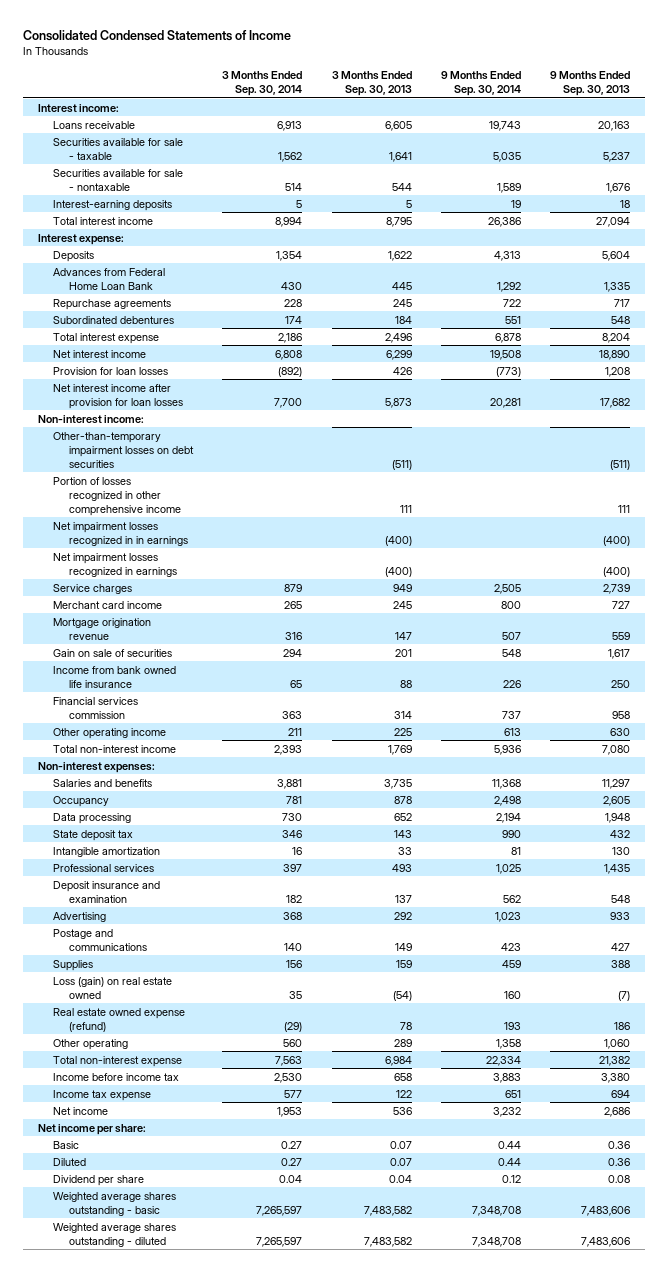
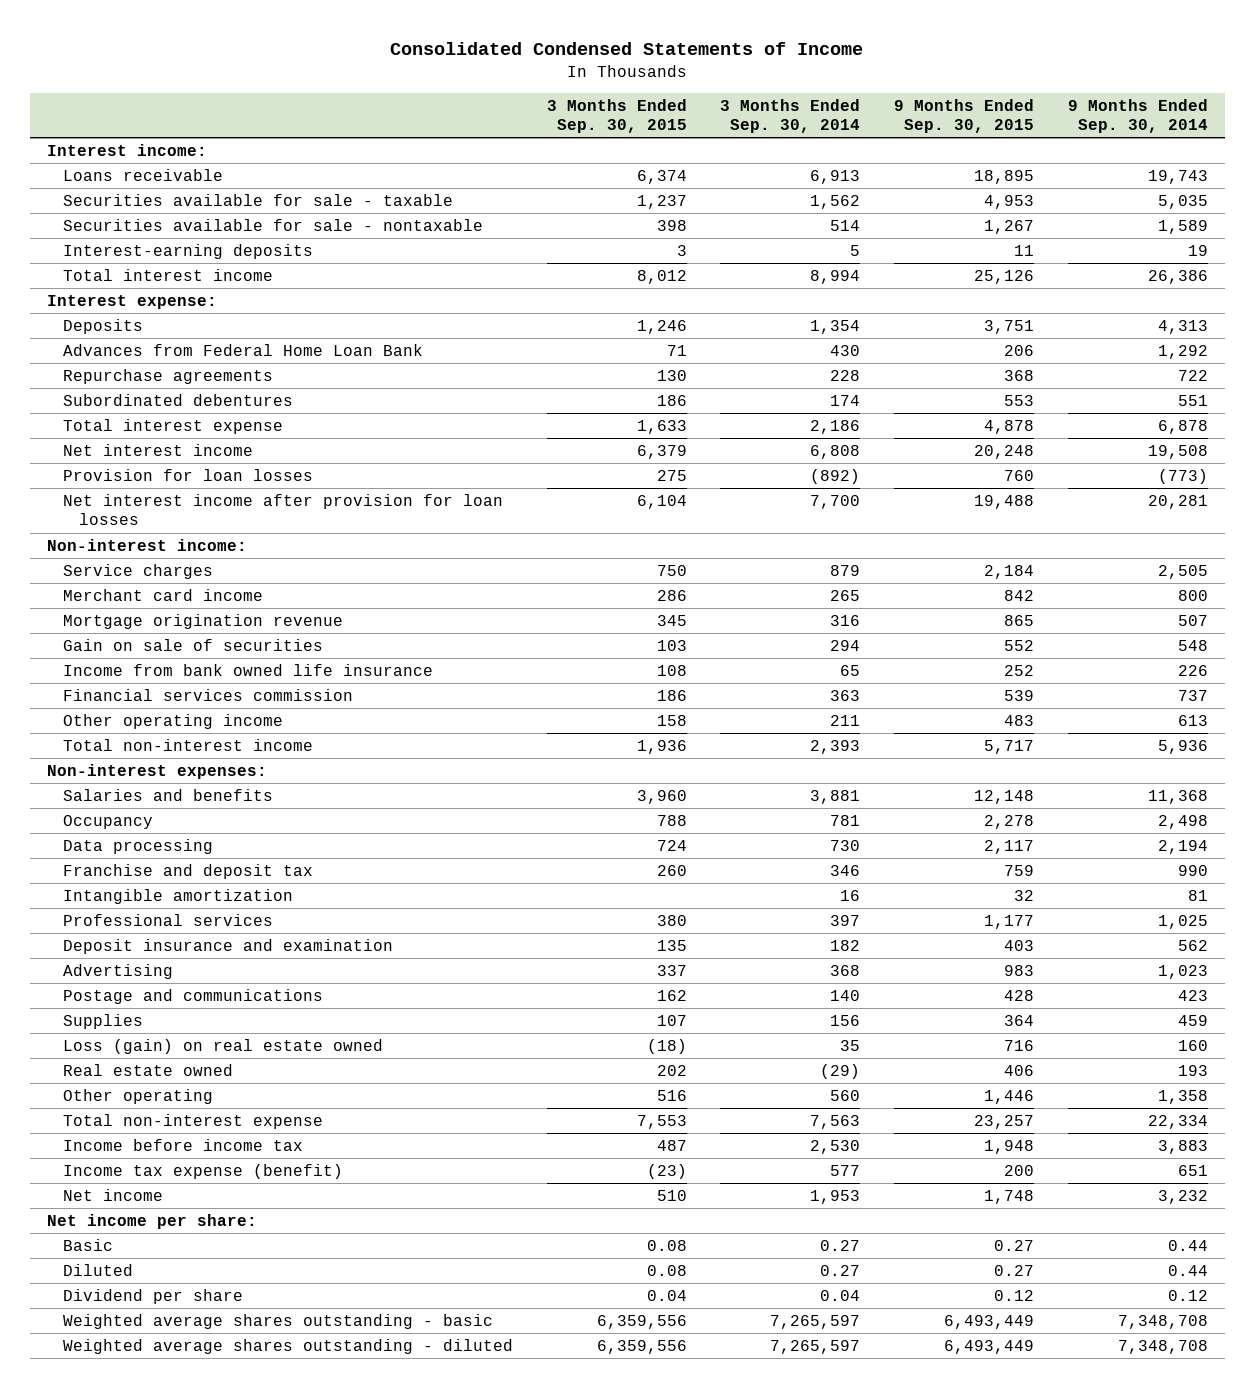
[331,71,412,97] 3 Months Ended Sep. 30, 2013 -> none
[550,71,631,97] 9 Months Ended Sep. 30, 2013 -> none
none -> [546,98,687,134] 3 Months Ended Sep. 30, 2015
none -> [894,98,1035,134] 9 Months Ended Sep. 30, 2015
[53,431,195,468] Other-than-temporary impairment losses on debt securities -> none
[53,476,182,516] Portion of losses recognized in other comprehensive income -> none
[53,521,189,546] Net impairment losses recognized in in earnings -> none
[53,552,178,577] Net impairment losses recognized in earnings -> none
[53,829,134,841] State deposit tax -> [63,863,314,879] Franchise and deposit tax
[53,1007,186,1032] Real estate owned expense (refund) -> [63,1063,234,1076] Real estate owned
[53,1089,152,1101] Income tax expense -> [63,1163,344,1179] Income tax expense (benefit)

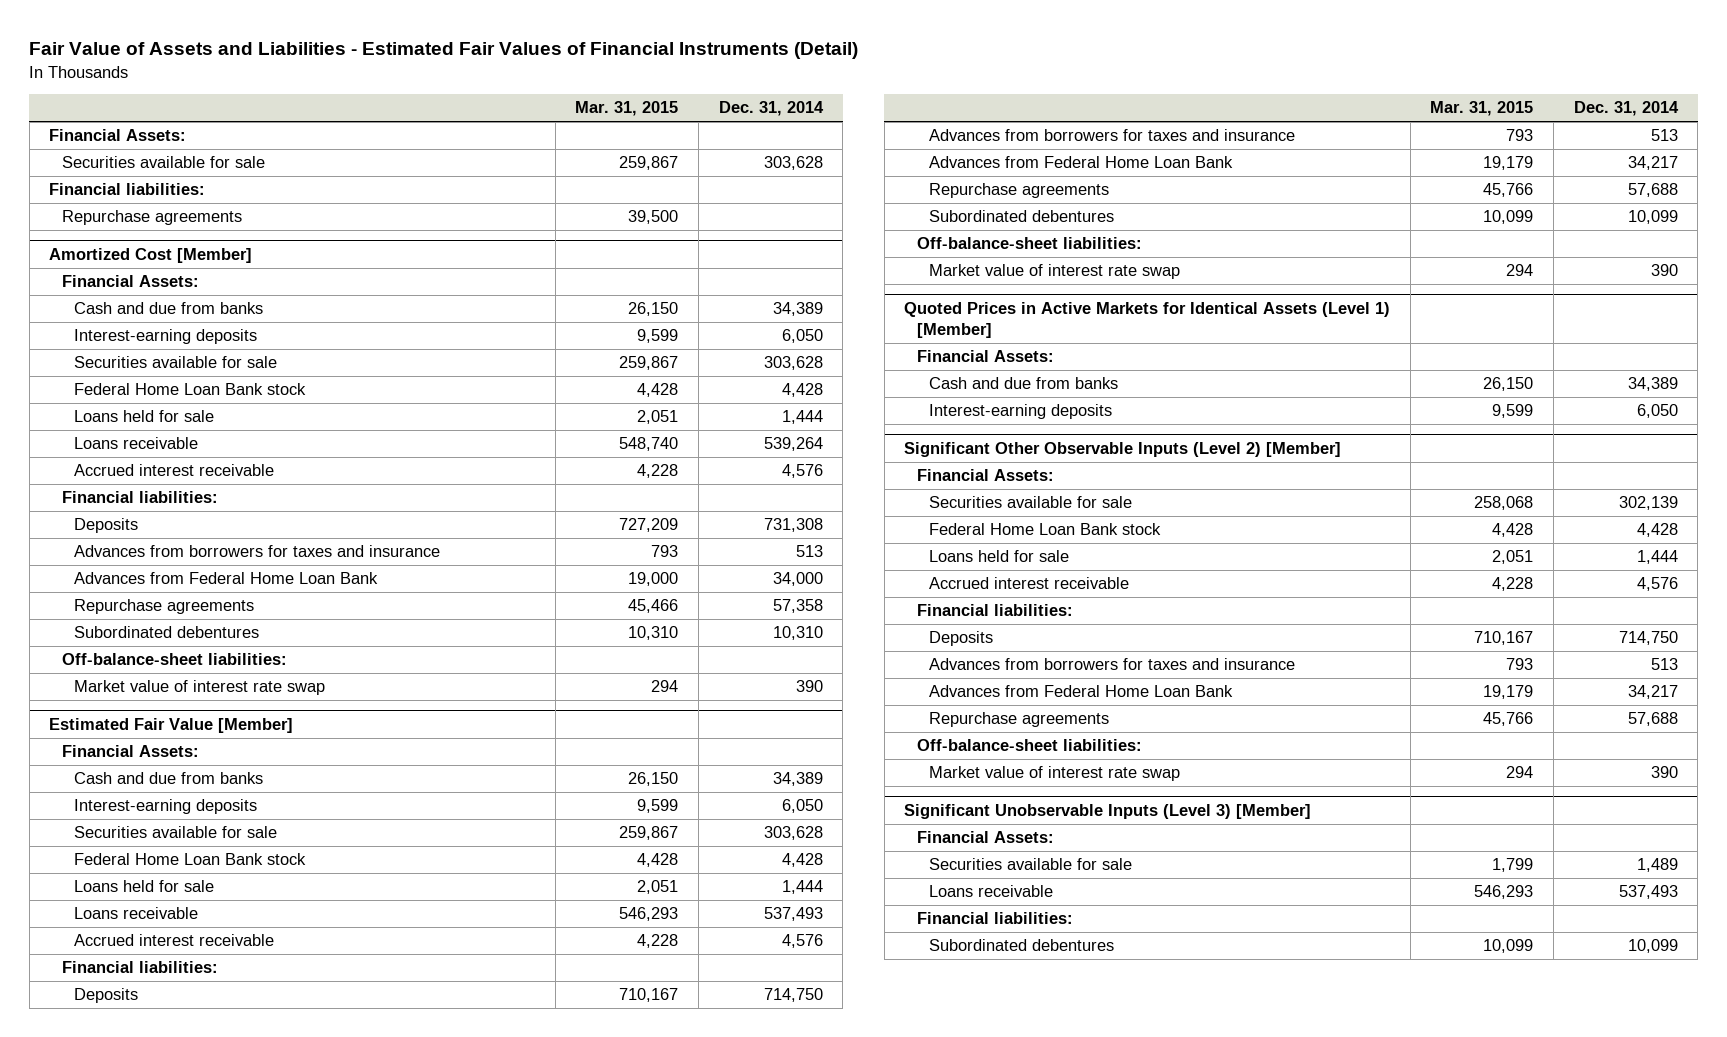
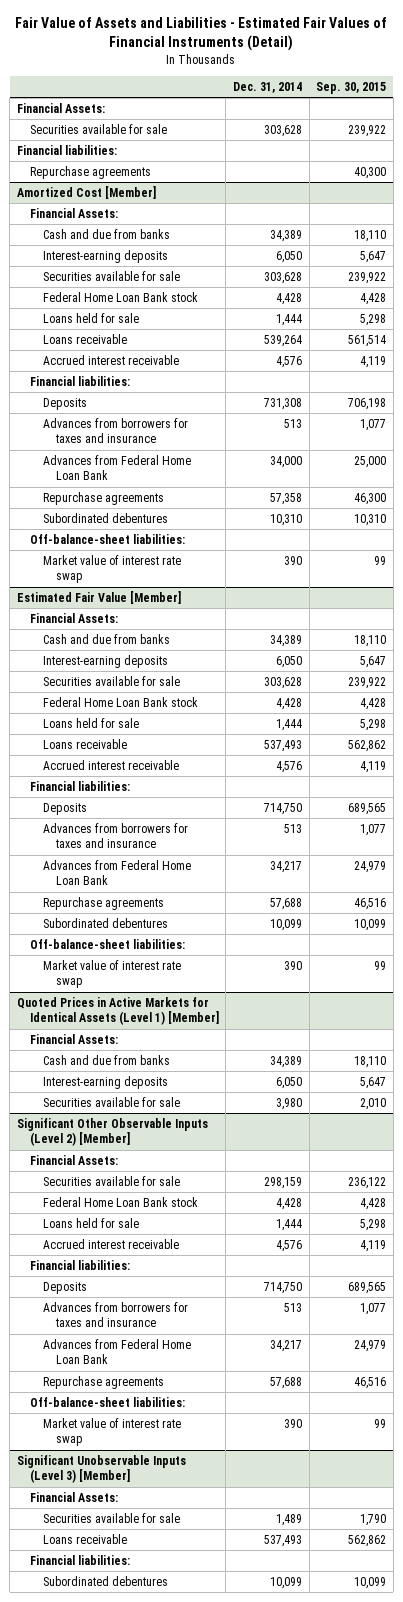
[575,101,679,117] Mar. 31, 2015 -> none
none -> [316,81,387,94] Sep. 30, 2015
none -> [42,1097,180,1108] Securities available for sale
[1618,496,1678,511] 302,139 -> [263,1177,302,1190] 298,159

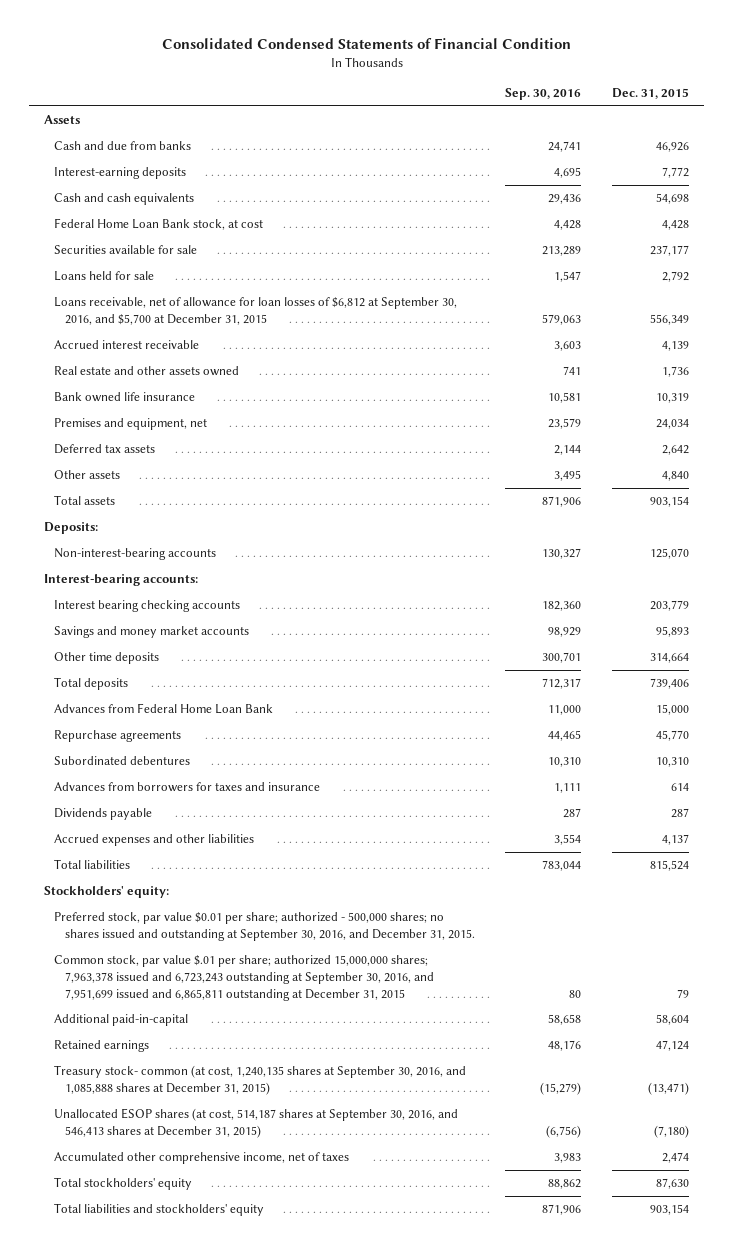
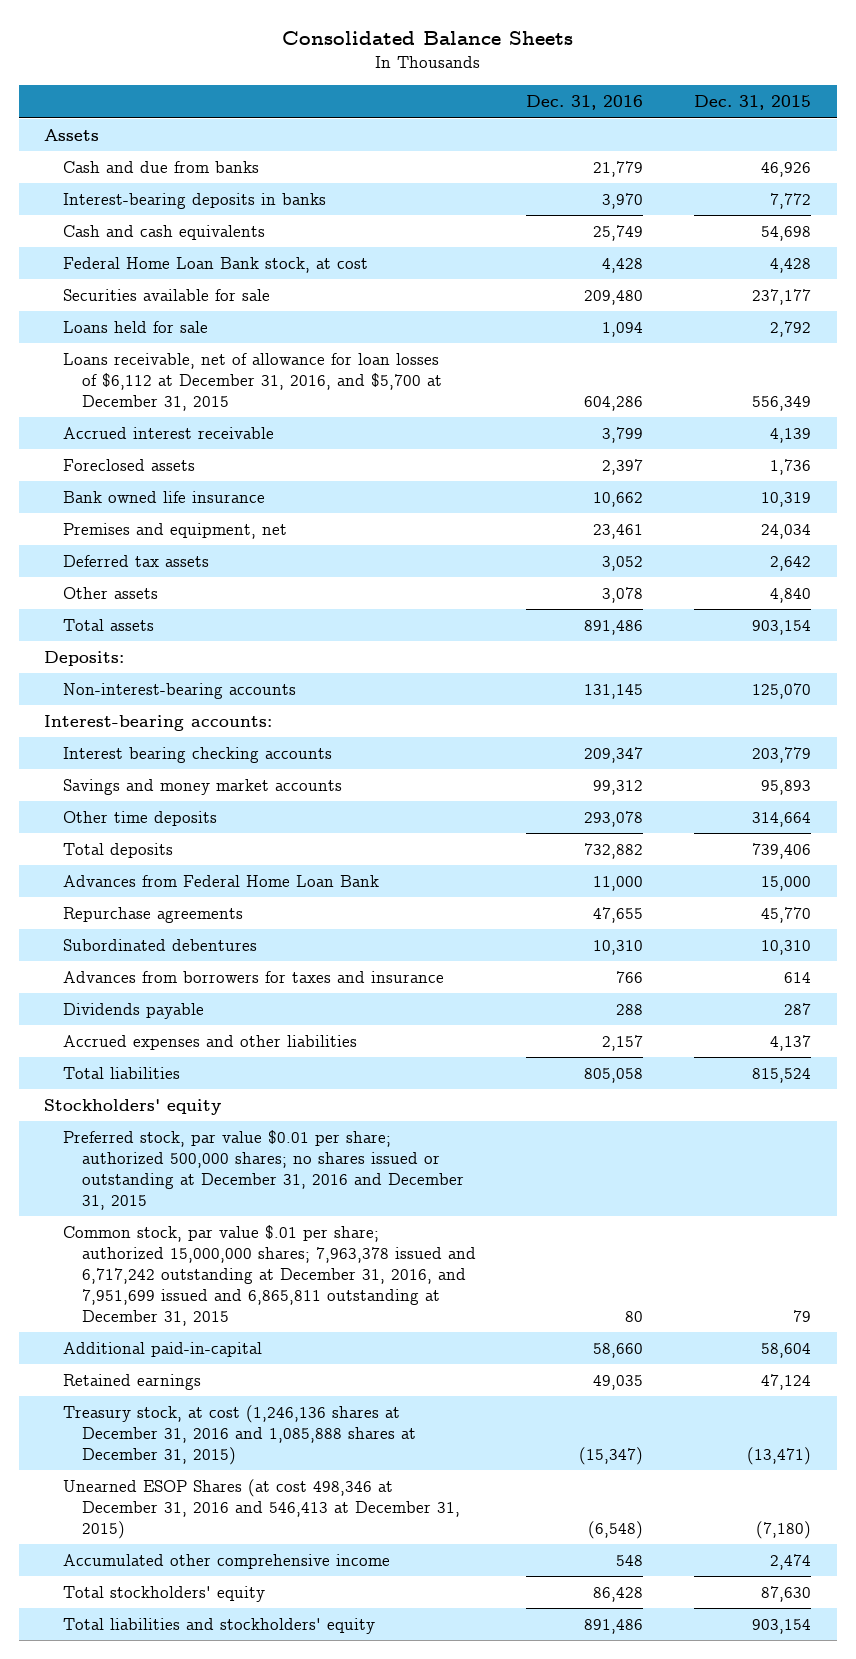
[161,37,571,49] Consolidated Condensed Statements of Financial Condition -> [281,31,573,46] Consolidated Balance Sheets
[505,88,582,101] Sep. 30, 2016 -> none
none -> [526,95,644,111] Dec. 31, 2016
[54,167,187,180] Interest-earning deposits -> [63,193,327,210] Interest-bearing deposits in banks
[54,297,458,325] Loans receivable, net of allowance for loan losses of $6,812 at September 30, 2016, and $5,700 at December 31, 2015 -> [63,353,442,412] Loans receivable, net of allowance for loan losses of $6,112 at December 31, 2016, and $5,700 at December 31, 2015
[54,366,240,377] Real estate and other assets owned -> [63,459,196,472] Foreclosed assets
[43,886,169,899] Stockholders' equity: -> [44,1099,222,1116] Stockholders' equity
[54,912,475,941] Preferred stock, par value $0.01 per share; authorized - 500,000 shares; no shares issued and outstanding at September 30, 2016, and December 31, 2015. -> [63,1130,464,1211] Preferred stock, par value $0.01 per share; authorized 500,000 shares; no shares issued or outstanding at December 31, 2016 and December 31, 2015
[54,955,434,1001] Common stock, par value $.01 per share; authorized 15,000,000 shares; 7,963,378 issued and 6,723,243 outstanding at September 30, 2016, and 7,951,699 issued and 6,865,811 outstanding at December 31, 2015 -> [63,1225,476,1327] Common stock, par value $.01 per share; authorized 15,000,000 shares; 7,963,378 issued and 6,717,242 outstanding at December 31, 2016, and 7,951,699 issued and 6,865,811 outstanding at December 31, 2015
[54,1065,467,1095] Treasury stock- common (at cost, 1,240,135 shares at September 30, 2016, and 1,085,888 shares at December 31, 2015) -> [63,1405,416,1466] Treasury stock, at cost (1,246,136 shares at December 31, 2016 and 1,085,888 shares at December 31, 2015)
[54,1108,459,1138] Unallocated ESOP shares (at cost, 514,187 shares at September 30, 2016, and 546,413 shares at December 31, 2015) -> [63,1479,460,1540] Unearned ESOP Shares (at cost 498,346 at December 31, 2016 and 546,413 at December 31, 2015)
[54,1152,350,1165] Accumulated other comprehensive income, net of taxes -> [63,1554,391,1570] Accumulated other comprehensive income

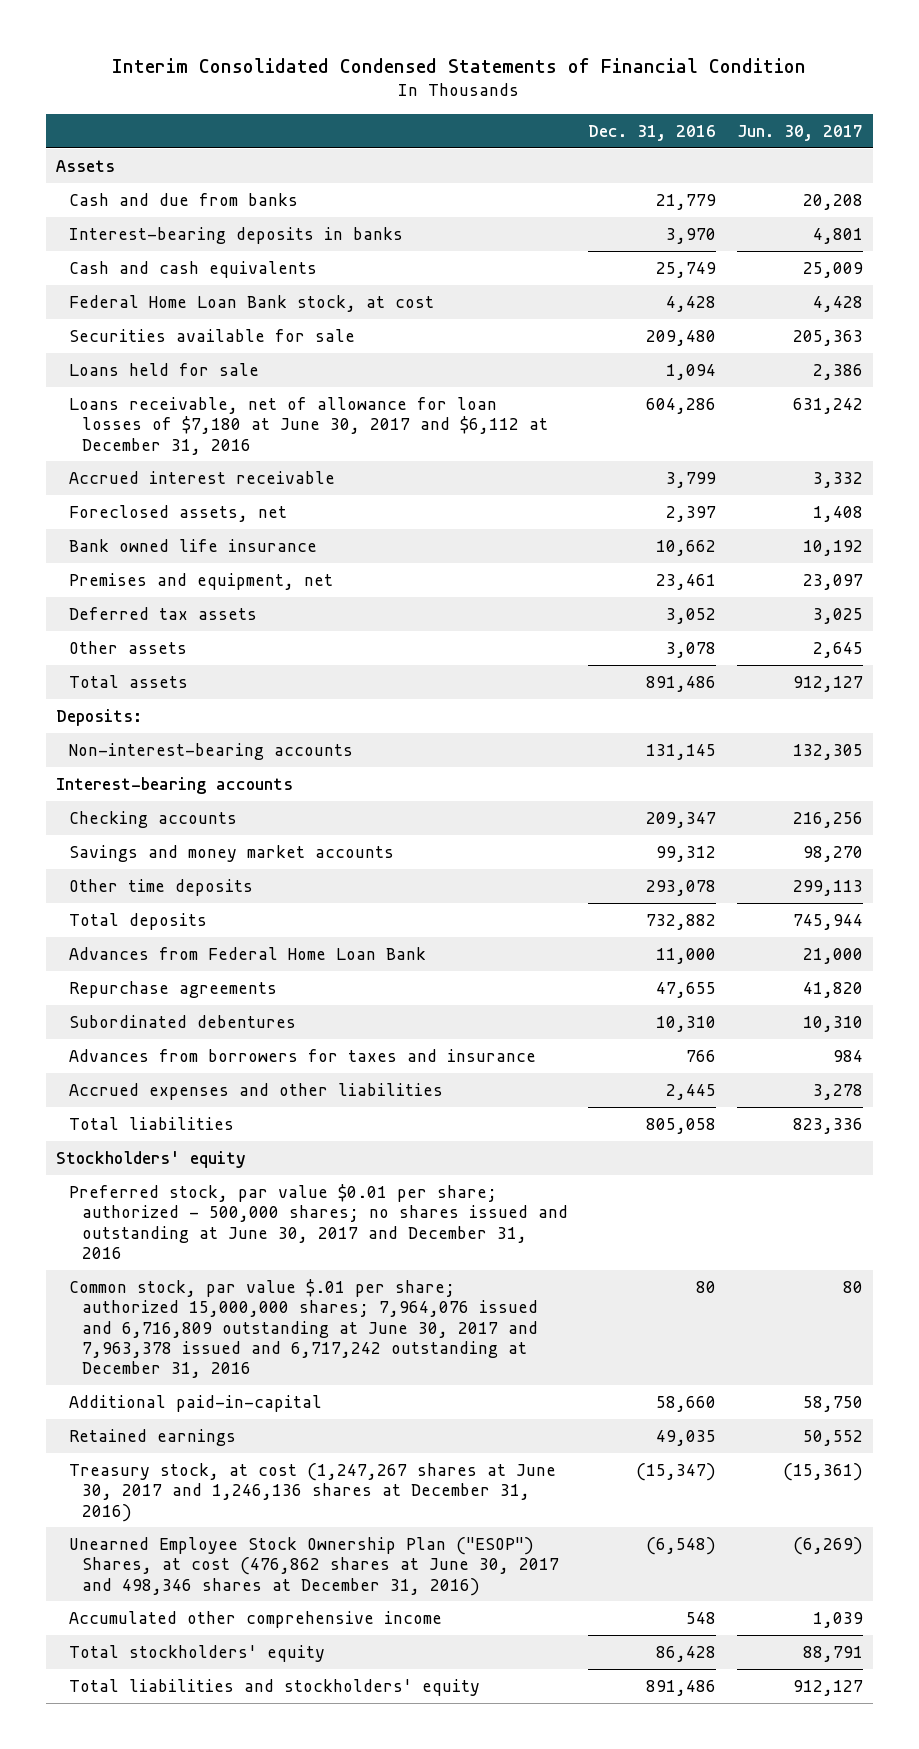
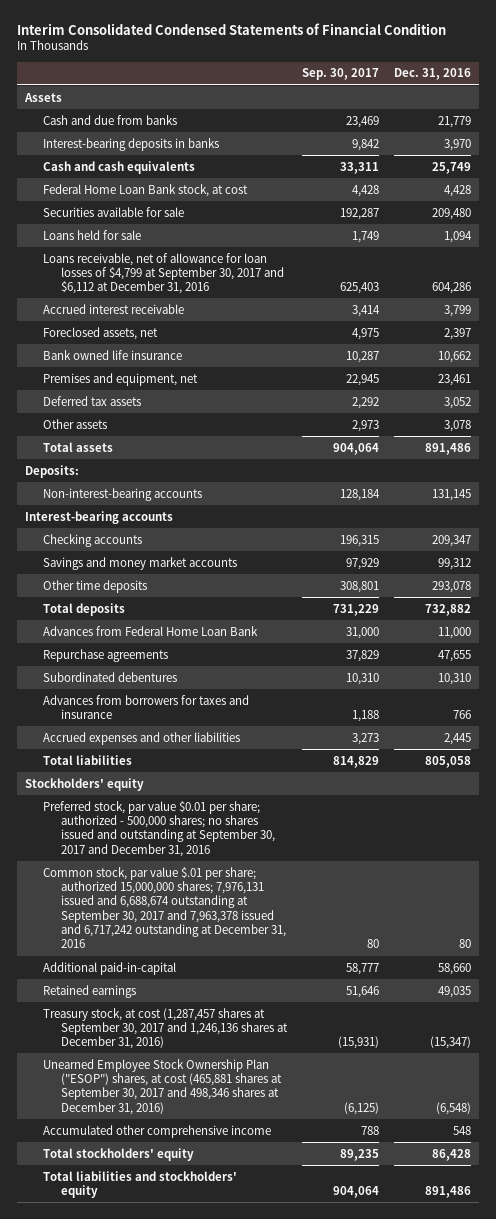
[736,124,863,141] Jun. 30, 2017 -> none
none -> [302,68,380,81] Sep. 30, 2017
[68,396,548,455] Loans receivable, net of allowance for loan losses of $7,180 at June 30, 2017 and $6,112 at December 31, 2016 -> [42,252,285,295] Loans receivable, net of allowance for loan losses of $4,799 at September 30, 2017 and $6,112 at December 31, 2016
[68,1183,568,1259] Preferred stock, par value $0.01 per share; authorized - 500,000 shares; no shares issued and outstanding at June 30, 2017 and December 31, 2016 -> [42,800,276,857] Preferred stock, par value $0.01 per share; authorized - 500,000 shares; no shares issued and outstanding at September 30, 2017 and December 31, 2016
[68,1278,538,1379] Common stock, par value $.01 per share; authorized 15,000,000 shares; 7,964,076 issued and 6,716,809 outstanding at June 30, 2017 and 7,963,378 issued and 6,717,242 outstanding at December 31, 2016 -> [42,866,287,949] Common stock, par value $.01 per share; authorized 15,000,000 shares; 7,976,131 issued and 6,688,674 outstanding at September 30, 2017 and 7,963,378 issued and 6,717,242 outstanding at December 31, 2016
[68,1462,556,1522] Treasury stock, at cost (1,247,267 shares at June 30, 2017 and 1,246,136 shares at December 31, 2016) -> [42,1007,289,1050] Treasury stock, at cost (1,287,457 shares at September 30, 2017 and 1,246,136 shares at December 31, 2016)
[68,1536,559,1596] Unearned Employee Stock Ownership Plan ("ESOP") Shares, at cost (476,862 shares at June 30, 2017 and 498,346 shares at December 31, 2016) -> [42,1058,283,1115] Unearned Employee Stock Ownership Plan ("ESOP") shares, at cost (465,881 shares at September 30, 2017 and 498,346 shares at December 31, 2016)

